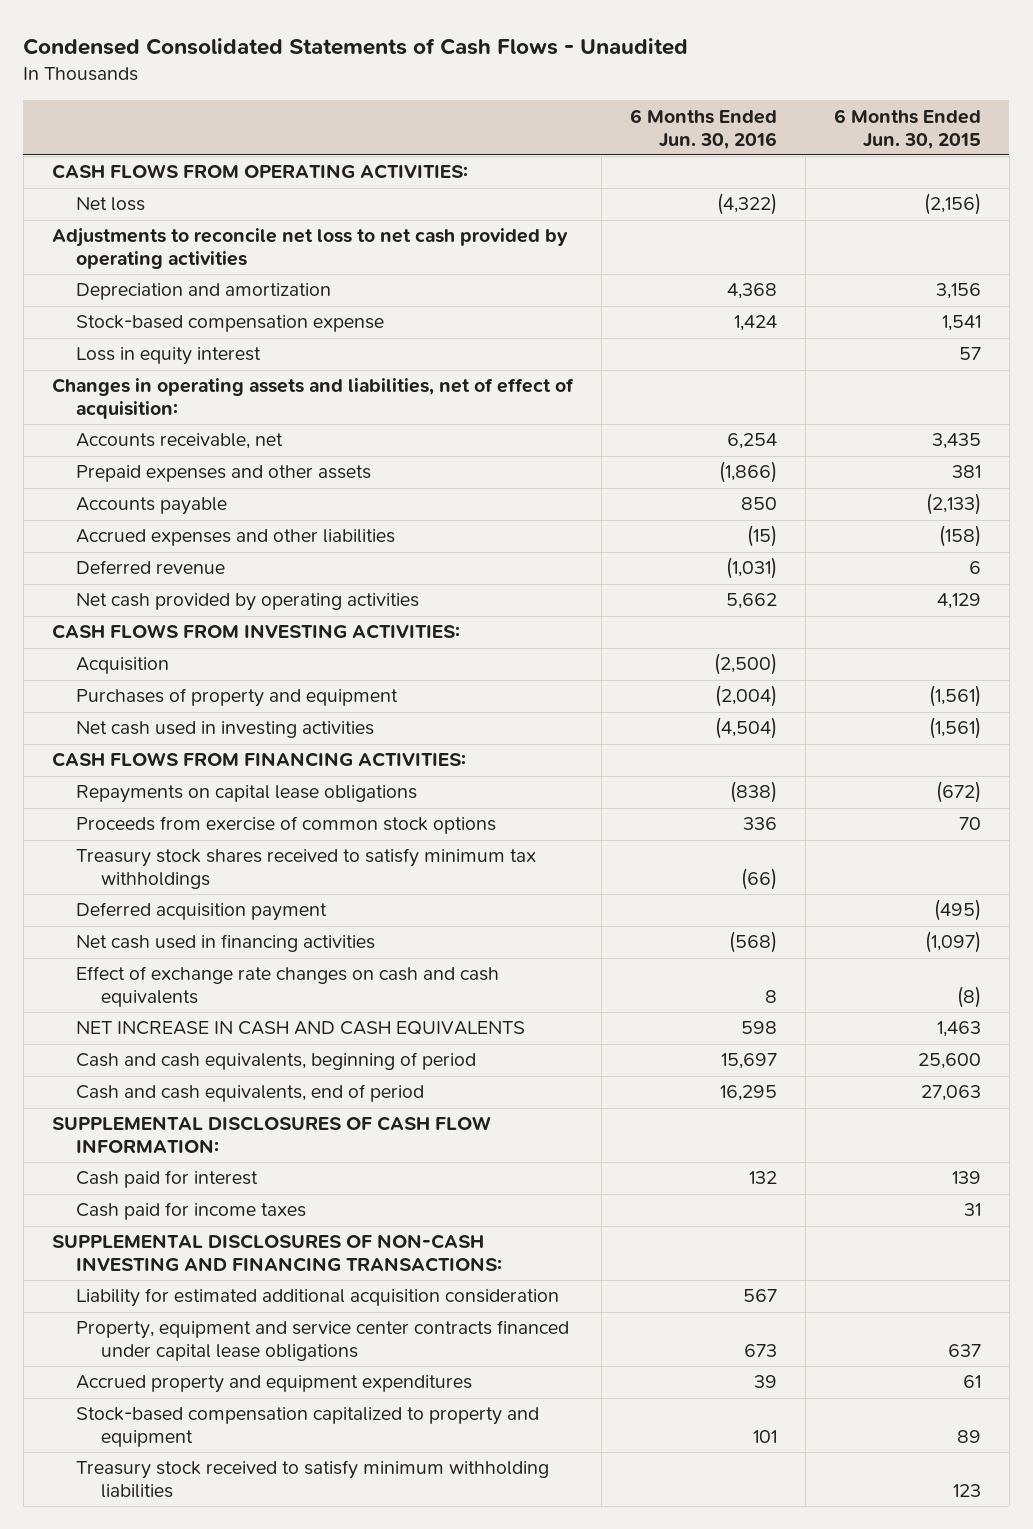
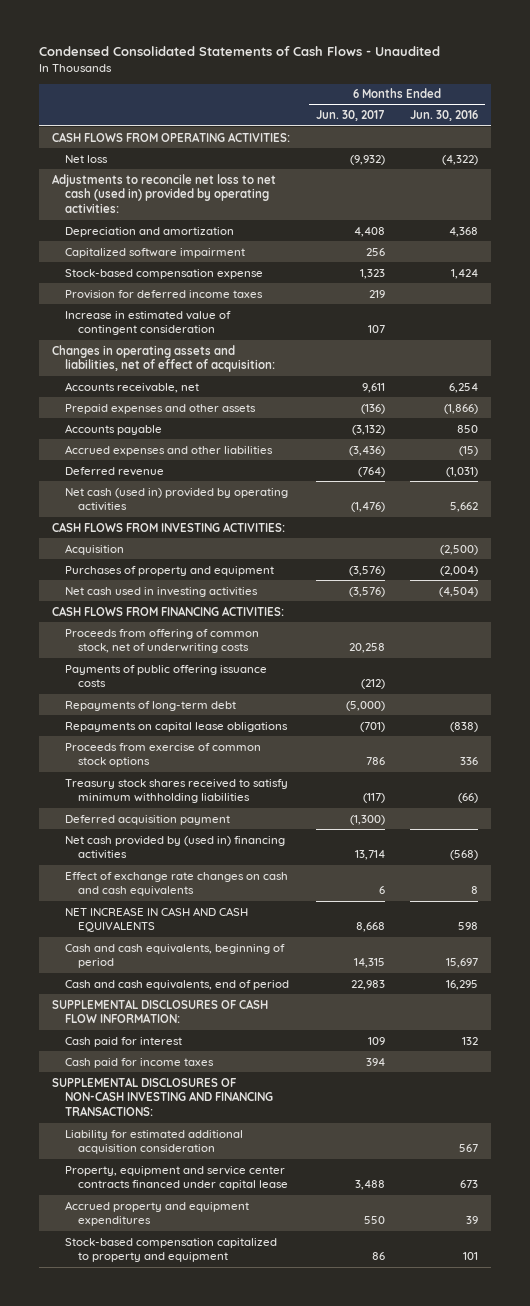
[833,108,981,149] 6 Months Ended Jun. 30, 2015 -> none
none -> [315,110,385,122] Jun. 30, 2017
[51,228,568,270] Adjustments to reconcile net loss to net cash provided by operating activities -> [51,173,276,214] Adjustments to reconcile net loss to net cash (used in) provided by operating activities:
none -> [64,247,245,258] Capitalized software impairment
[76,347,262,366] Loss in equity interest -> none
none -> [64,289,263,299] Provision for deferred income taxes
none -> [64,310,231,336] Increase in estimated value of contingent consideration
[76,593,420,612] Net cash provided by operating activities -> [64,487,288,512] Net cash (used in) provided by operating activities
none -> [64,628,259,654] Proceeds from offering of common stock, net of underwriting costs
none -> [64,664,267,688] Payments of public offering issuance costs
none -> [64,700,236,711] Repayments of long-term debt
[76,848,537,890] Treasury stock shares received to satisfy minimum tax withholdings -> [64,778,288,804] Treasury stock shares received to satisfy minimum withholding liabilities
[76,934,376,953] Net cash used in financing activities -> [64,835,285,860] Net cash provided by (used in) financing activities
[76,1320,570,1362] Property, equipment and service center contracts financed under capital lease obligations -> [64,1165,289,1191] Property, equipment and service center contracts financed under capital lease
[76,1460,550,1499] Treasury stock received to satisfy minimum withholding liabilities -> none

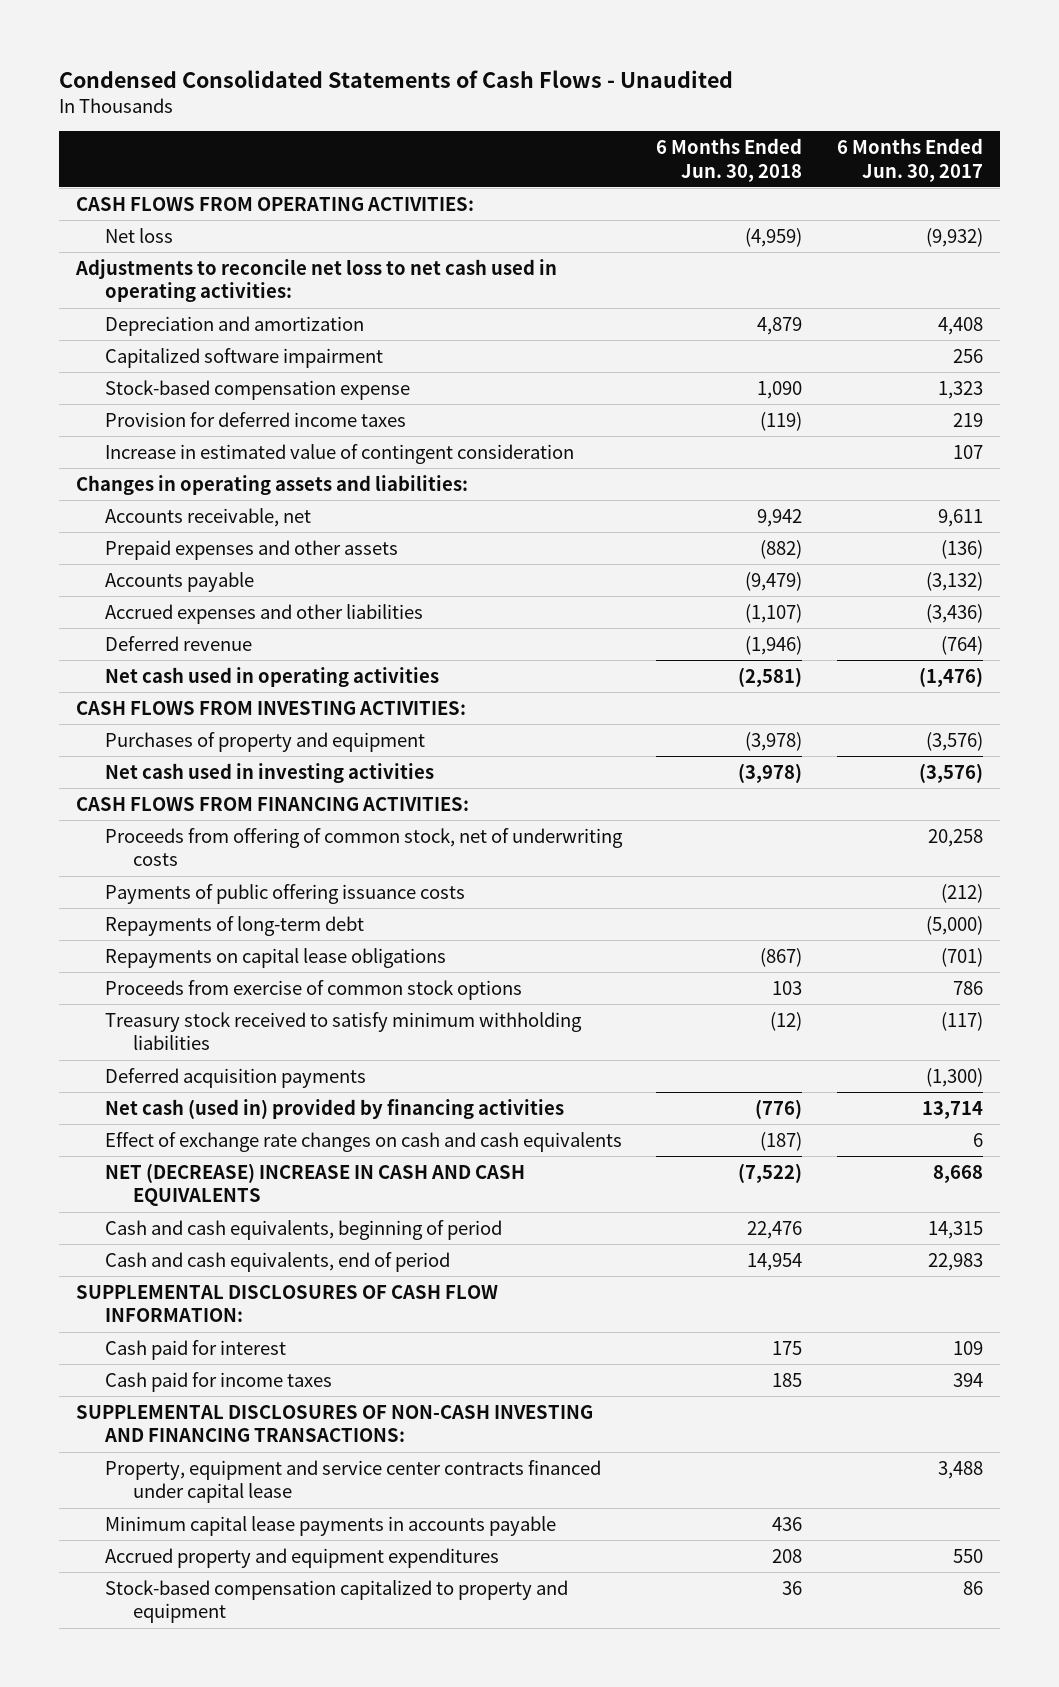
[410,110,479,122] Jun. 30, 2016 -> none
none -> [656,138,803,182] 6 Months Ended Jun. 30, 2018
[51,173,276,214] Adjustments to reconcile net loss to net cash (used in) provided by operating activities: -> [74,258,557,303] Adjustments to reconcile net loss to net cash used in operating activities:
[51,344,275,373] Changes in operating assets and liabilities, net of effect of acquisition: -> [75,474,468,495] Changes in operating assets and liabilities:
[64,487,288,512] Net cash (used in) provided by operating activities -> [104,666,439,687] Net cash used in operating activities
[64,543,124,555] Acquisition -> none
[64,778,288,804] Treasury stock shares received to satisfy minimum withholding liabilities -> [104,1011,582,1051] Treasury stock received to satisfy minimum withholding liabilities
[64,814,230,825] Deferred acquisition payment -> [104,1067,366,1088] Deferred acquisition payments
[64,835,285,860] Net cash provided by (used in) financing activities -> [104,1098,564,1119] Net cash (used in) provided by financing activities
[64,906,248,933] NET INCREASE IN CASH AND CASH EQUIVALENTS -> [104,1162,525,1207] NET (DECREASE) INCREASE IN CASH AND CASH EQUIVALENTS
[64,1129,243,1155] Liability for estimated additional acquisition consideration -> none
none -> [104,1515,556,1536] Minimum capital lease payments in accounts payable

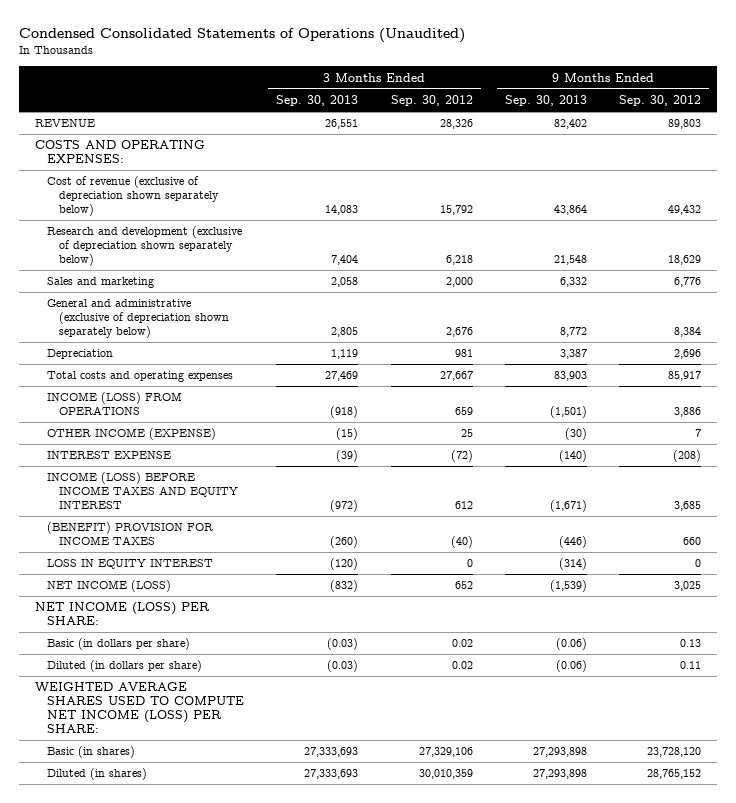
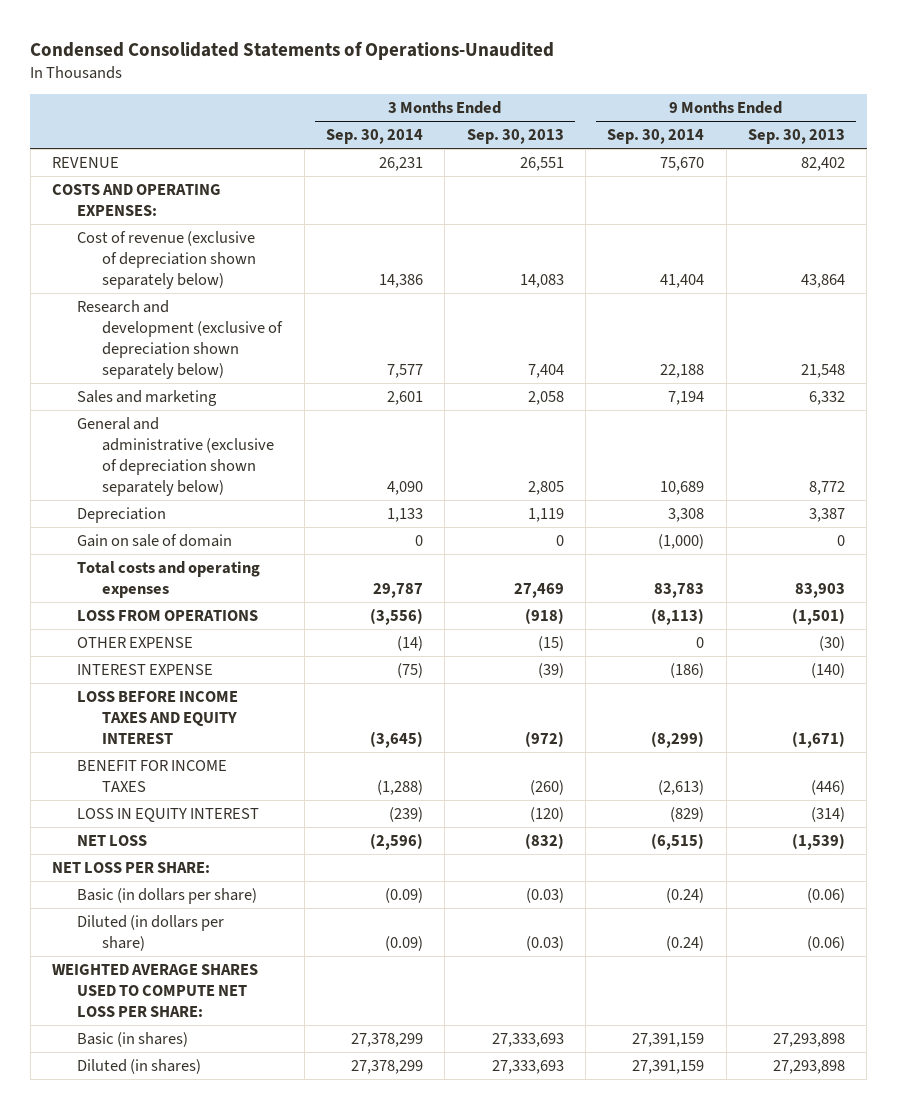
[18,27,465,43] Condensed Consolidated Statements of Operations (Unaudited) -> [30,40,555,60] Condensed Consolidated Statements of Operations-Unaudited
[390,95,473,107] Sep. 30, 2012 -> none
[619,95,702,107] Sep. 30, 2012 -> none
none -> [326,129,424,145] Sep. 30, 2014
none -> [607,129,705,145] Sep. 30, 2014
none -> [77,533,233,547] Gain on sale of domain
[47,392,183,416] INCOME (LOSS) FROM OPERATIONS -> [77,609,259,621] LOSS FROM OPERATIONS
[47,428,217,441] OTHER INCOME (EXPENSE) -> [77,636,194,648] OTHER EXPENSE
[47,472,239,510] INCOME (LOSS) BEFORE INCOME TAXES AND EQUITY INTEREST -> [77,690,239,745] LOSS BEFORE INCOME TAXES AND EQUITY INTEREST
[47,522,214,546] (BENEFIT) PROVISION FOR INCOME TAXES -> [77,759,228,793] BENEFIT FOR INCOME TAXES
[47,580,172,593] NET INCOME (LOSS) -> [77,834,148,846] NET LOSS
[35,602,211,626] NET INCOME (LOSS) PER SHARE: -> [52,861,211,873] NET LOSS PER SHARE:
[35,682,245,734] WEIGHTED AVERAGE SHARES USED TO COMPUTE NET INCOME (LOSS) PER SHARE: -> [52,963,259,1018] WEIGHTED AVERAGE SHARES USED TO COMPUTE NET LOSS PER SHARE:

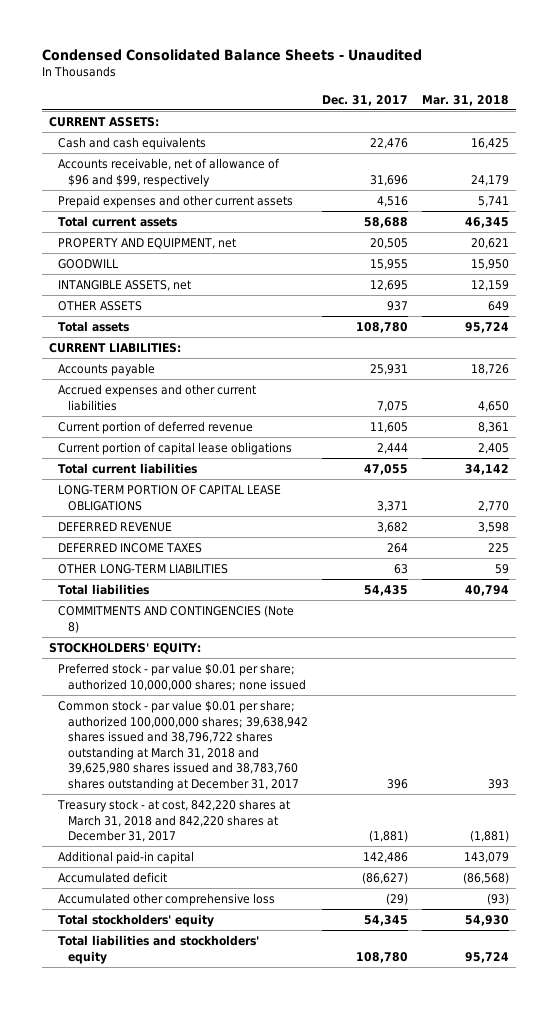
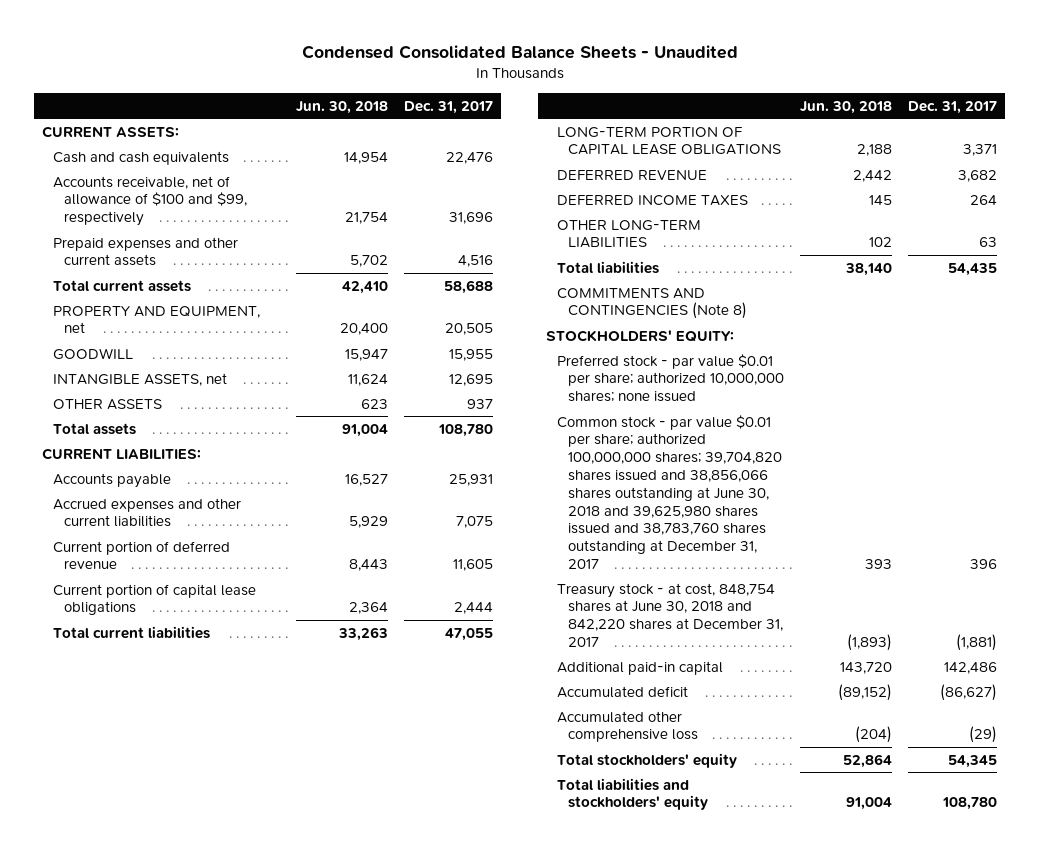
[421,94,509,106] Mar. 31, 2018 -> none
none -> [295,100,388,114] Jun. 30, 2018
[58,158,281,187] Accounts receivable, net of allowance of $96 and $99, respectively -> [52,175,247,227] Accounts receivable, net of allowance of $100 and $99, respectively
[58,700,309,791] Common stock - par value $0.01 per share; authorized 100,000,000 shares; 39,638,942 shares issued and 38,796,722 shares outstanding at March 31, 2018 and 39,625,980 shares issued and 38,783,760 shares outstanding at December 31, 2017 -> [557,414,782,569] Common stock - par value $0.01 per share; authorized 100,000,000 shares; 39,704,820 shares issued and 38,856,066 shares outstanding at June 30, 2018 and 39,625,980 shares issued and 38,783,760 shares outstanding at December 31, 2017
[57,799,291,843] Treasury stock - at cost, 842,220 shares at March 31, 2018 and 842,220 shares at December 31, 2017 -> [557,582,783,648] Treasury stock - at cost, 848,754 shares at June 30, 2018 and 842,220 shares at December 31, 2017

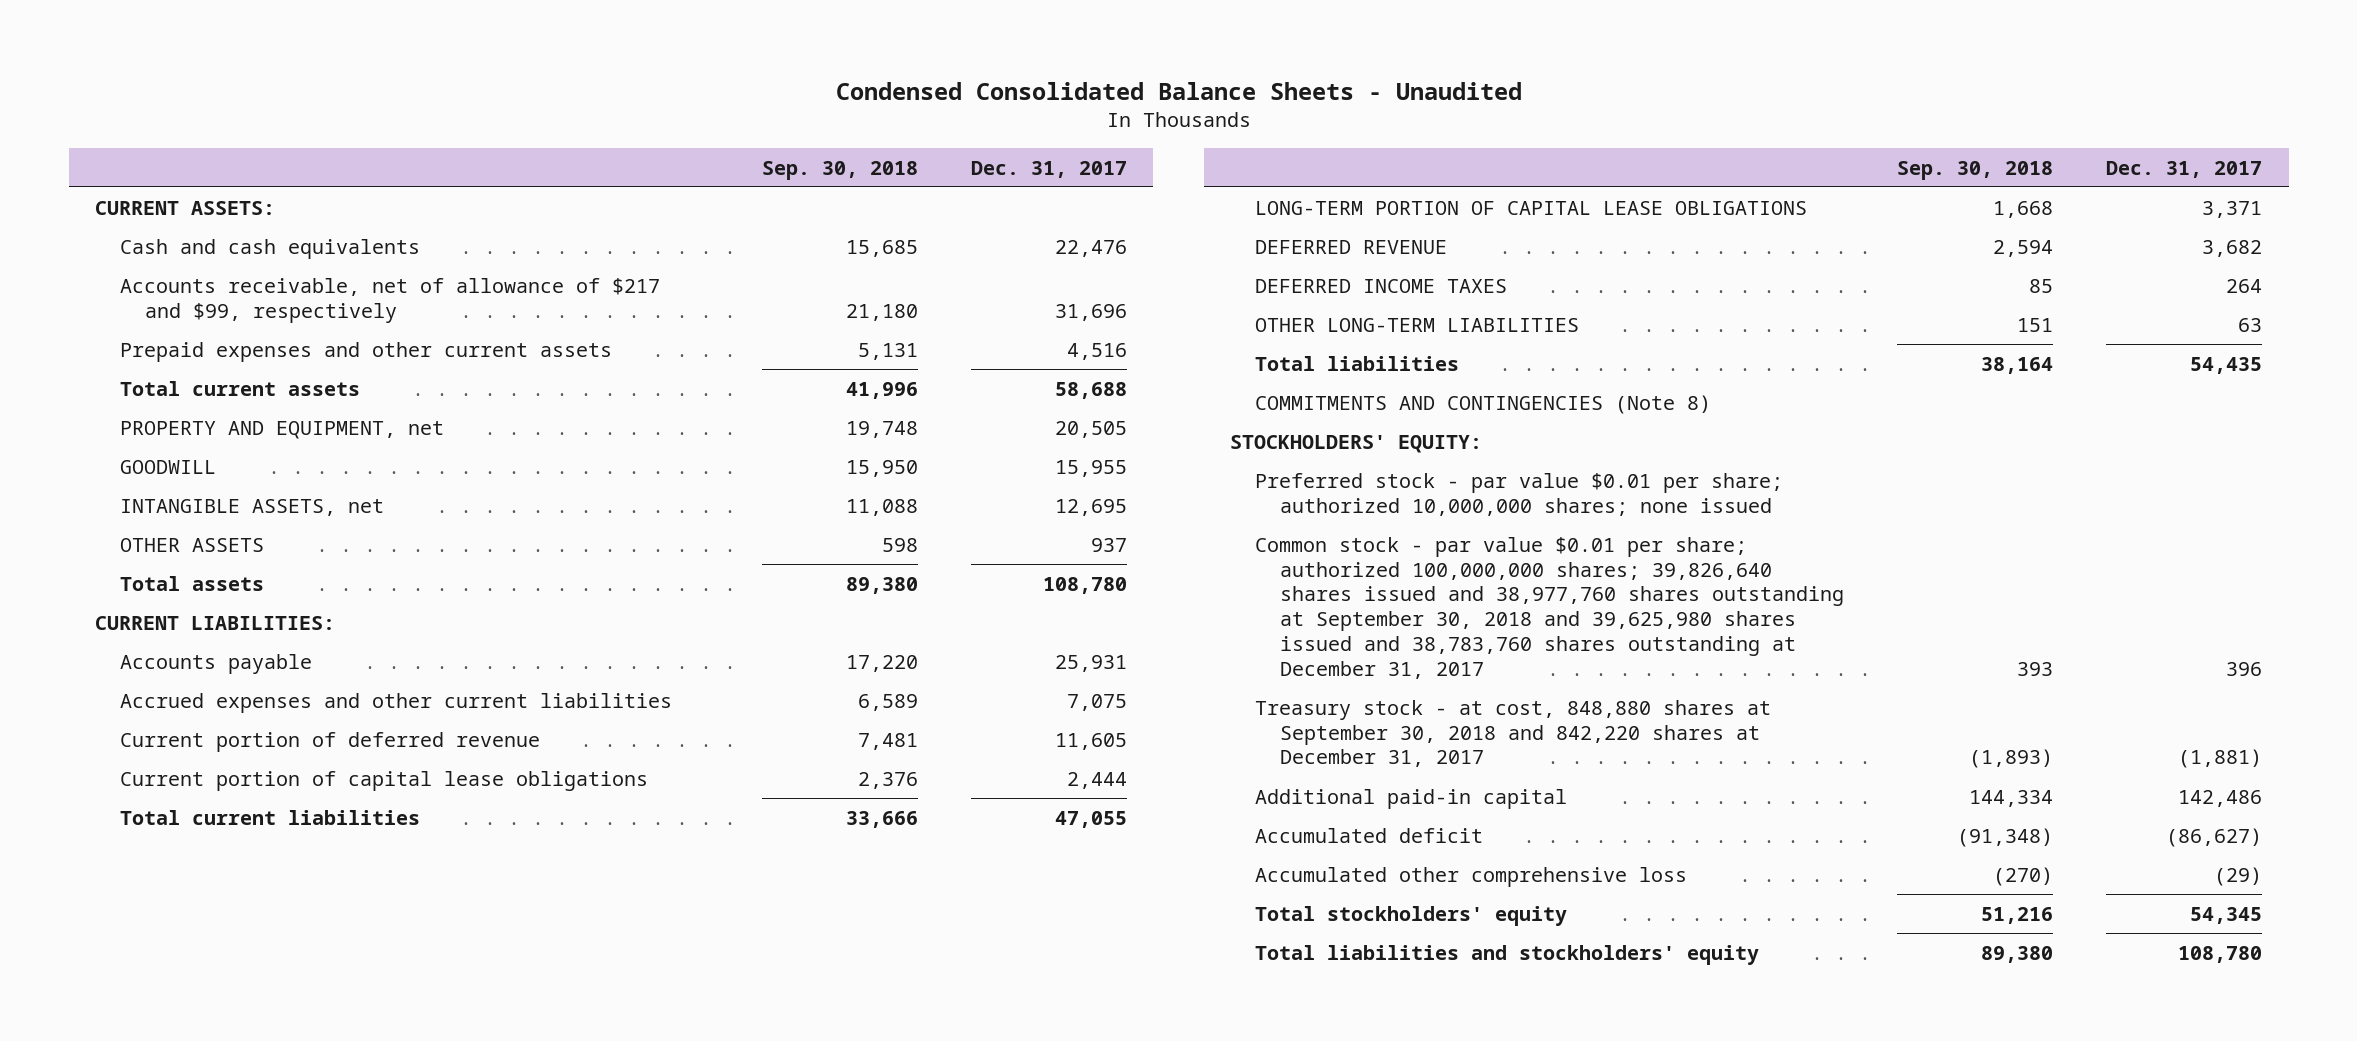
[295,100,388,114] Jun. 30, 2018 -> none
none -> [762,160,919,180] Sep. 30, 2018
[52,175,247,227] Accounts receivable, net of allowance of $100 and $99, respectively -> [120,277,661,323] Accounts receivable, net of allowance of $217 and $99, respectively
[557,414,782,569] Common stock - par value $0.01 per share; authorized 100,000,000 shares; 39,704,820 shares issued and 38,856,066 shares outstanding at June 30, 2018 and 39,625,980 shares issued and 38,783,760 shares outstanding at December 31, 2017 -> [1255,536,1845,679] Common stock - par value $0.01 per share; authorized 100,000,000 shares; 39,826,640 shares issued and 38,977,760 shares outstanding at September 30, 2018 and 39,625,980 shares issued and 38,783,760 shares outstanding at December 31, 2017
[557,582,783,648] Treasury stock - at cost, 848,754 shares at June 30, 2018 and 842,220 shares at December 31, 2017 -> [1255,699,1772,768] Treasury stock - at cost, 848,880 shares at September 30, 2018 and 842,220 shares at December 31, 2017

